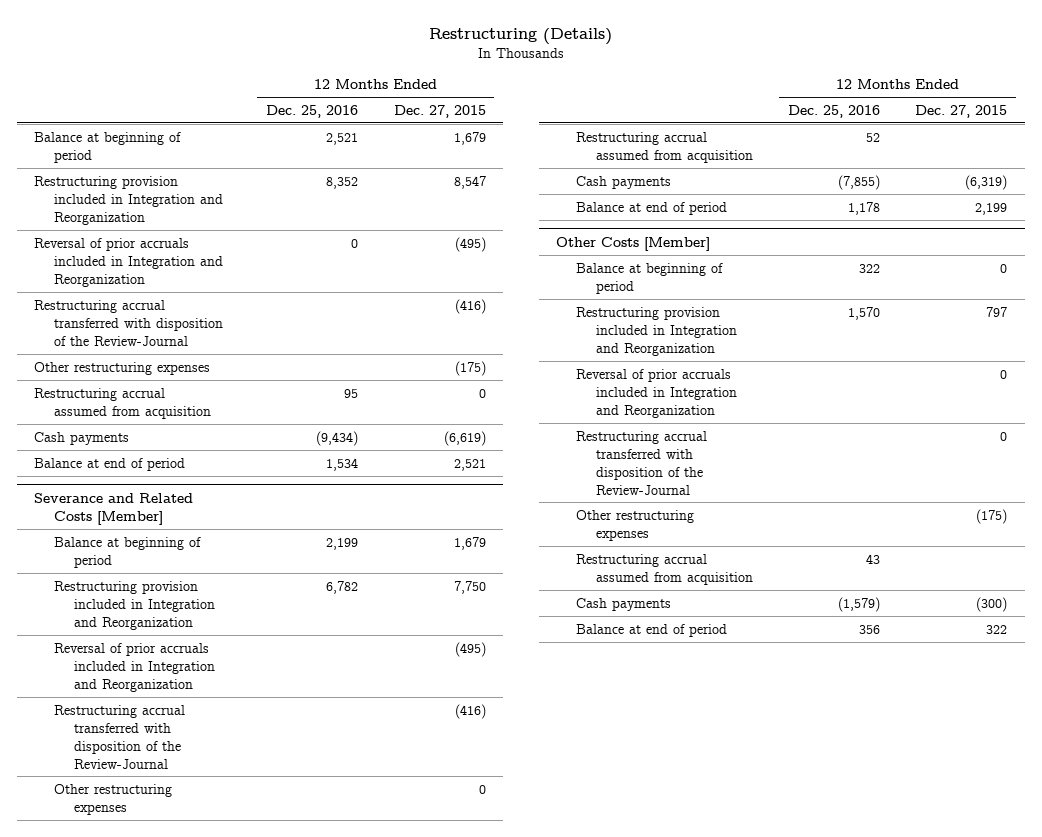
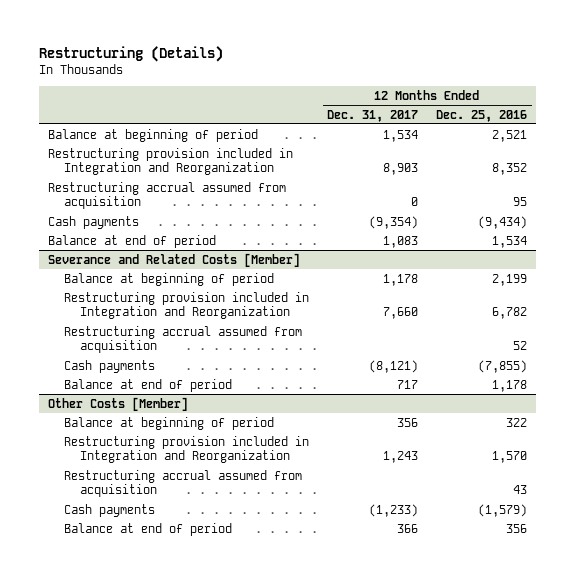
[393,104,486,118] Dec. 27, 2015 -> none
none -> [327,109,419,122] Dec. 31, 2017
[34,237,224,287] Reversal of prior accruals included in Integration and Reorganization -> none
[34,299,224,346] Restructuring accrual transferred with disposition of the Review-Journal -> none
[34,361,211,375] Other restructuring expenses -> none
[54,642,215,692] Reversal of prior accruals included in Integration and Reorganization -> none
[54,704,186,769] Restructuring accrual transferred with disposition of the Review-Journal -> none
[54,783,173,815] Other restructuring expenses -> none
[575,368,737,418] Reversal of prior accruals included in Integration and Reorganization -> none
[575,430,707,495] Restructuring accrual transferred with disposition of the Review-Journal -> none
[575,509,694,541] Other restructuring expenses -> none

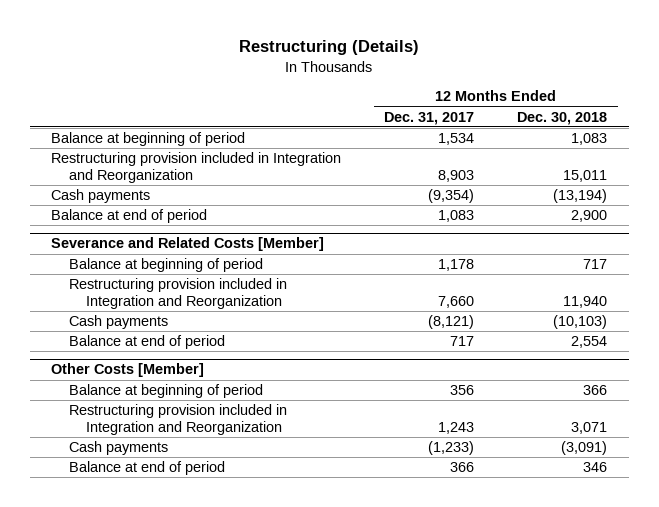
[436,109,528,122] Dec. 25, 2016 -> none
none -> [517,111,608,125] Dec. 30, 2018
[48,181,287,210] Restructuring accrual assumed from acquisition -> none
[64,325,303,354] Restructuring accrual assumed from acquisition -> none
[64,469,303,498] Restructuring accrual assumed from acquisition -> none

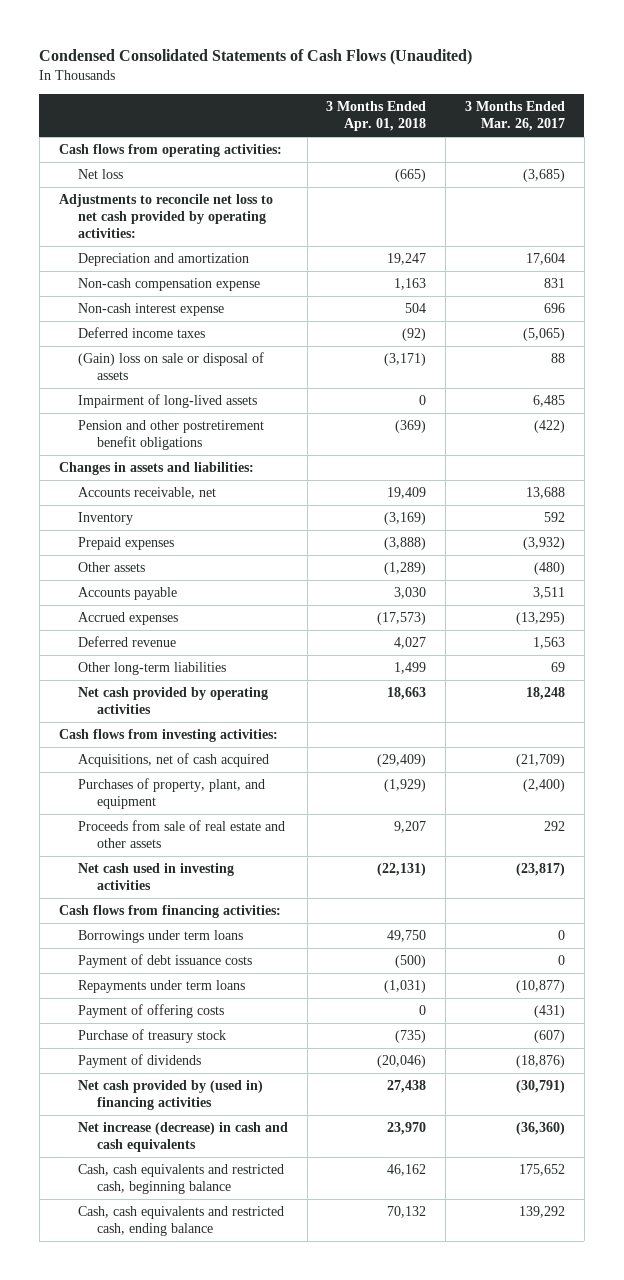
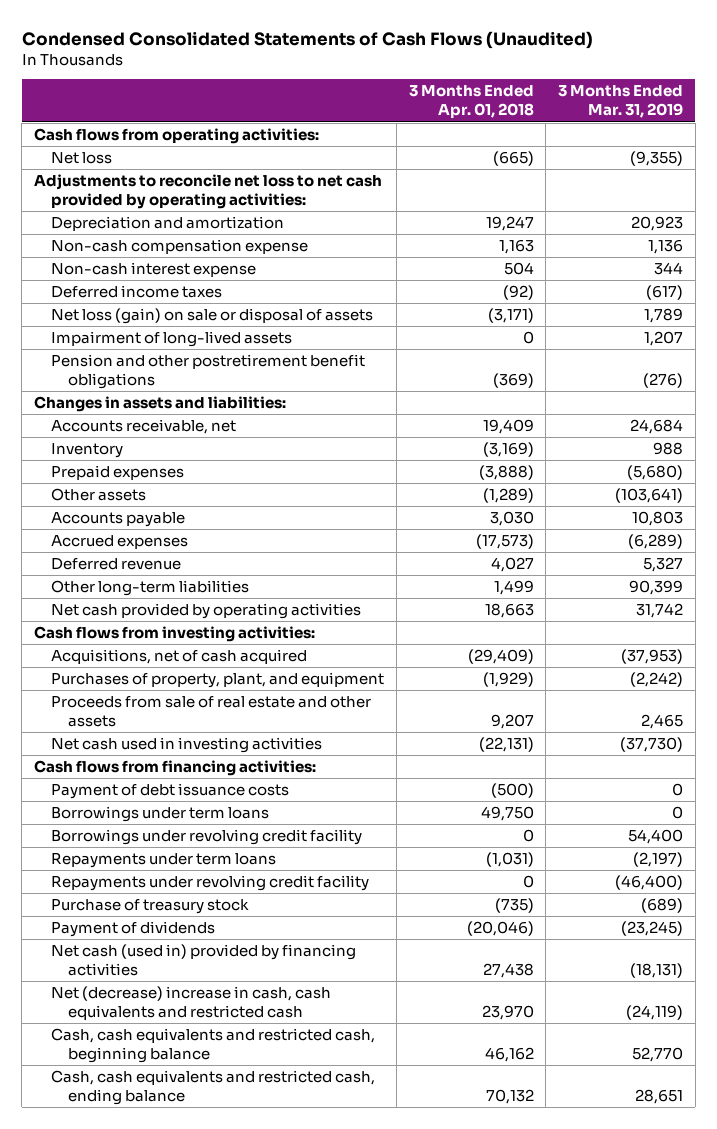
[465,101,566,132] 3 Months Ended Mar. 26, 2017 -> none
none -> [558,85,684,119] 3 Months Ended Mar. 31, 2019
[77,351,264,381] (Gain) loss on sale or disposal of assets -> [51,308,374,325] Net loss (gain) on sale or disposal of assets
[77,929,243,943] Borrowings under term loans -> [51,806,270,823] Borrowings under term loans
none -> [51,829,363,846] Borrowings under revolving credit facility
[77,1003,224,1018] Payment of offering costs -> none
none -> [51,875,370,892] Repayments under revolving credit facility
[77,1079,263,1111] Net cash provided by (used in) financing activities -> [51,944,357,977] Net cash (used in) provided by financing activities
[77,1121,288,1153] Net increase (decrease) in cash and cash equivalents -> [51,986,332,1021] Net (decrease) increase in cash, cash equivalents and restricted cash

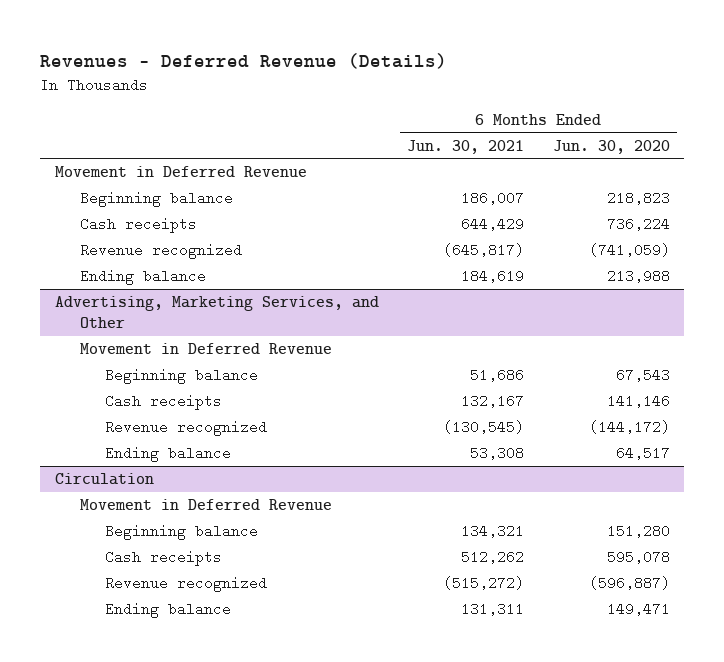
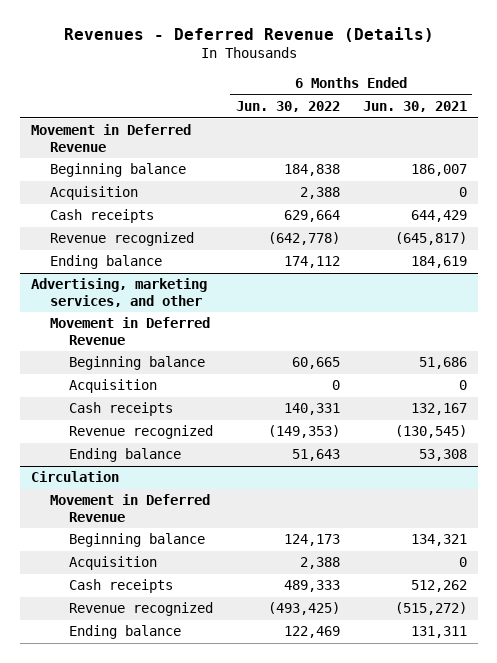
[552,139,670,154] Jun. 30, 2020 -> none
none -> [235,100,340,112] Jun. 30, 2022
none -> [50,186,139,201] Acquisition
[54,296,379,329] Advertising, Marketing Services, and Other -> [30,278,207,307] Advertising, marketing services, and other
none -> [69,379,158,394] Acquisition
none -> [69,556,158,571] Acquisition

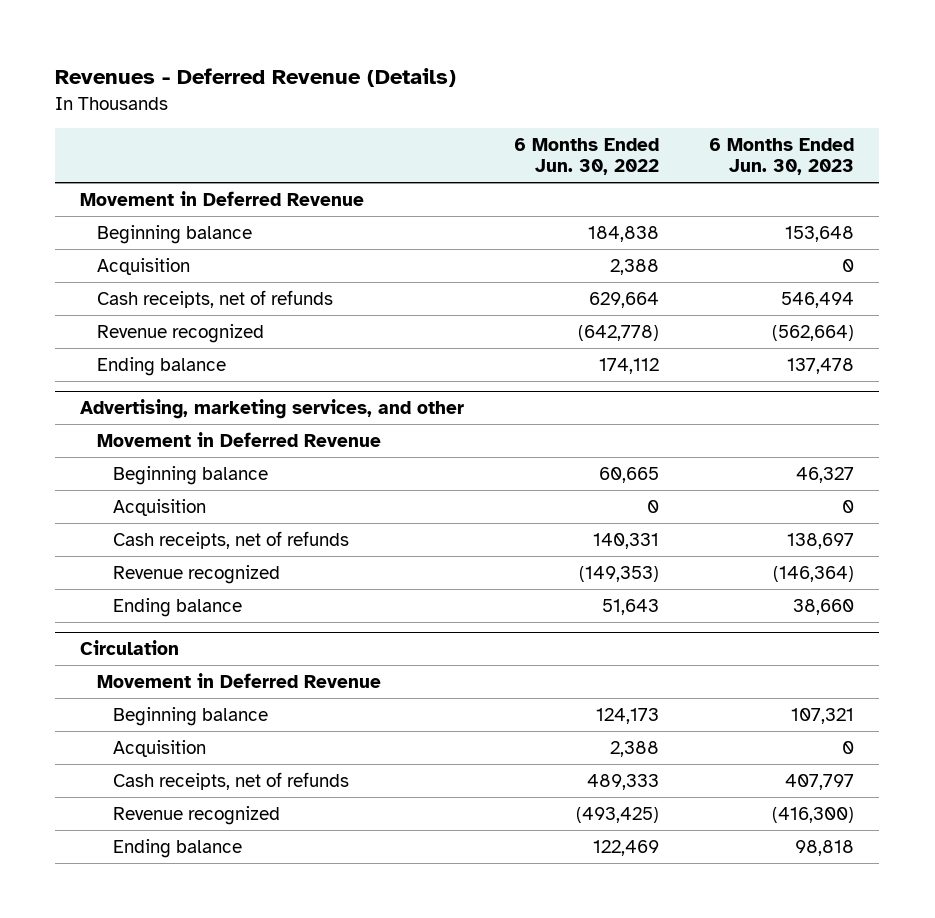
[362,100,467,112] Jun. 30, 2021 -> none
none -> [709,137,855,176] 6 Months Ended Jun. 30, 2023
[50,209,155,224] Cash receipts -> [96,289,333,308] Cash receipts, net of refunds
[69,402,174,417] Cash receipts -> [113,530,350,549] Cash receipts, net of refunds
[69,579,174,594] Cash receipts -> [113,771,350,790] Cash receipts, net of refunds

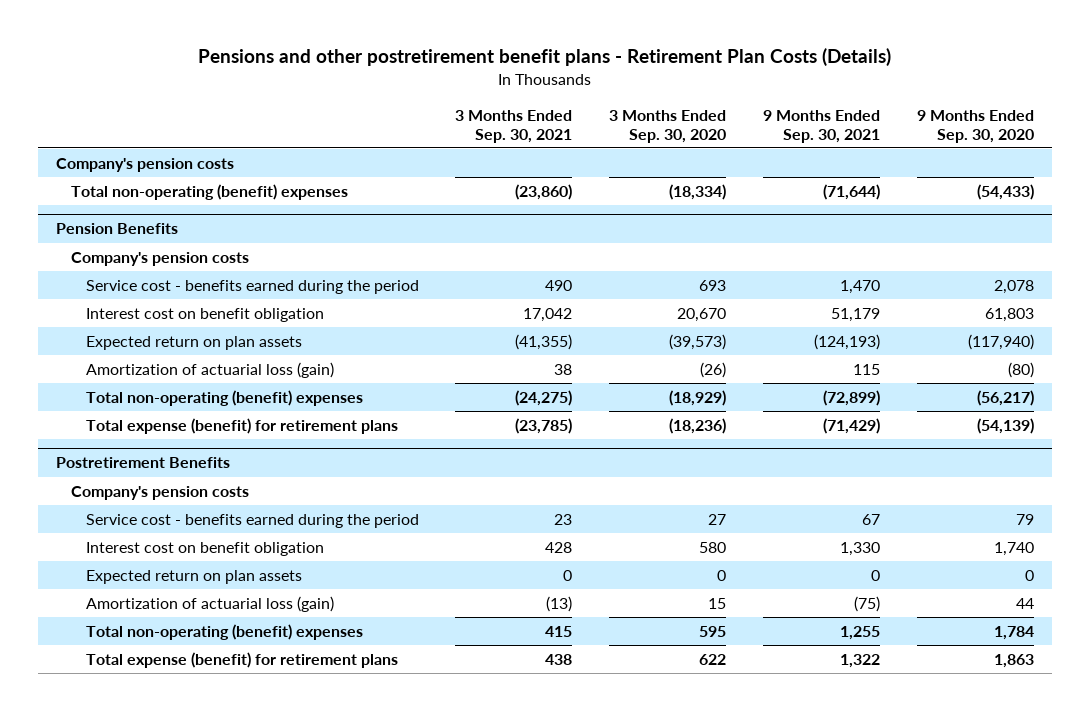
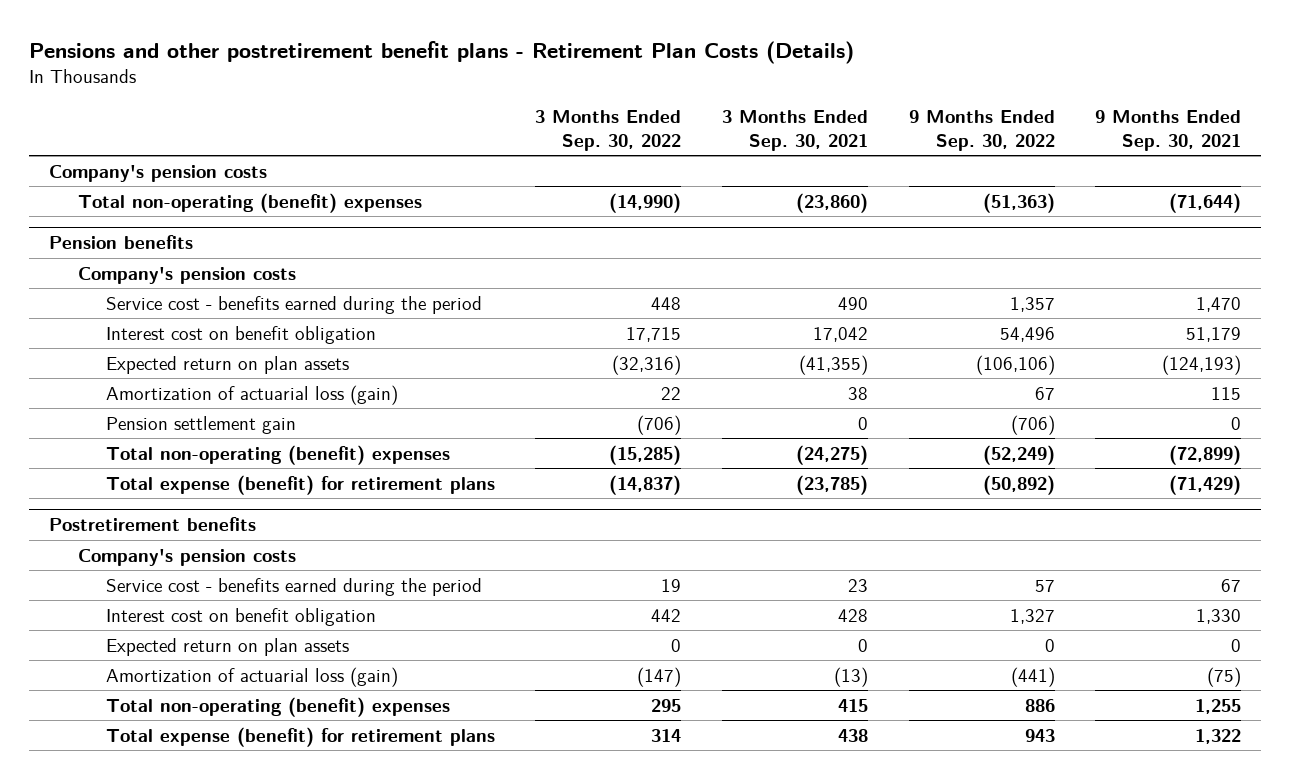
[609,109,727,143] 3 Months Ended Sep. 30, 2020 -> none
[916,109,1034,143] 9 Months Ended Sep. 30, 2020 -> none
none -> [535,110,682,151] 3 Months Ended Sep. 30, 2022
none -> [908,110,1055,151] 9 Months Ended Sep. 30, 2022
[56,223,179,235] Pension Benefits -> [49,235,194,250] Pension benefits
none -> [105,415,296,434] Pension settlement gain
[56,457,231,469] Postretirement Benefits -> [49,517,257,532] Postretirement benefits

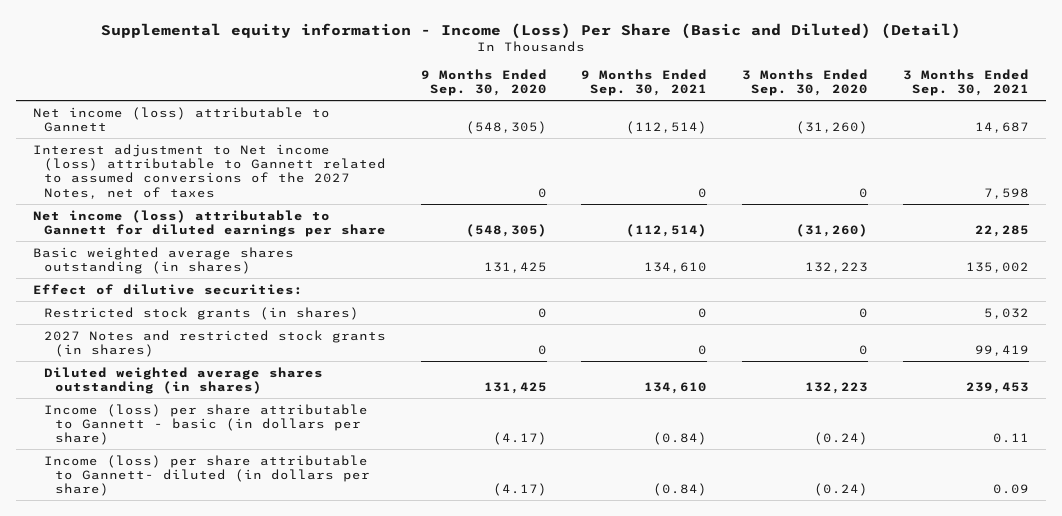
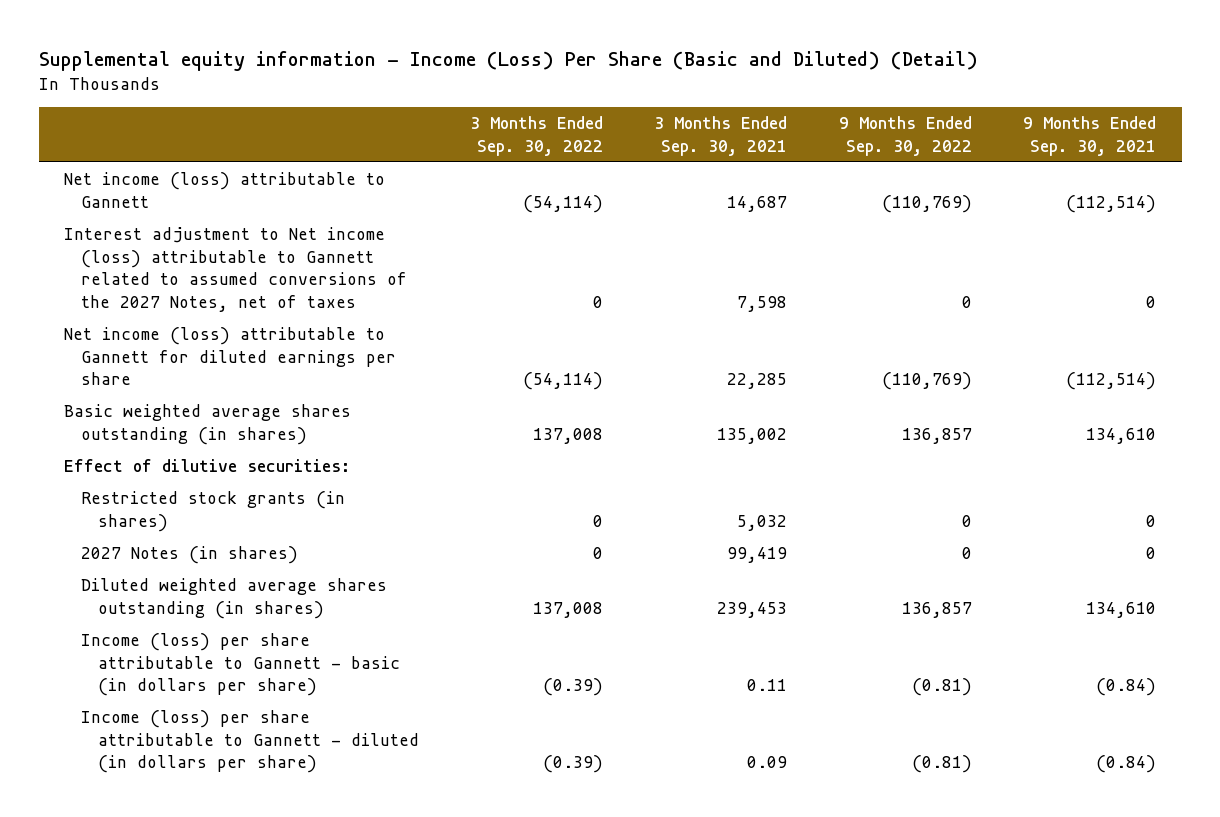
[420,68,547,97] 9 Months Ended Sep. 30, 2020 -> none
[742,68,869,97] 3 Months Ended Sep. 30, 2020 -> none
none -> [470,116,604,156] 3 Months Ended Sep. 30, 2022
none -> [838,116,972,156] 9 Months Ended Sep. 30, 2022
[44,329,387,357] 2027 Notes and restricted stock grants (in shares) -> [81,546,299,565] 2027 Notes (in shares)
[44,454,371,497] Income (loss) per share attributable to Gannett- diluted (in dollars per share) -> [81,710,419,774] Income (loss) per share attributable to Gannett - diluted (in dollars per share)

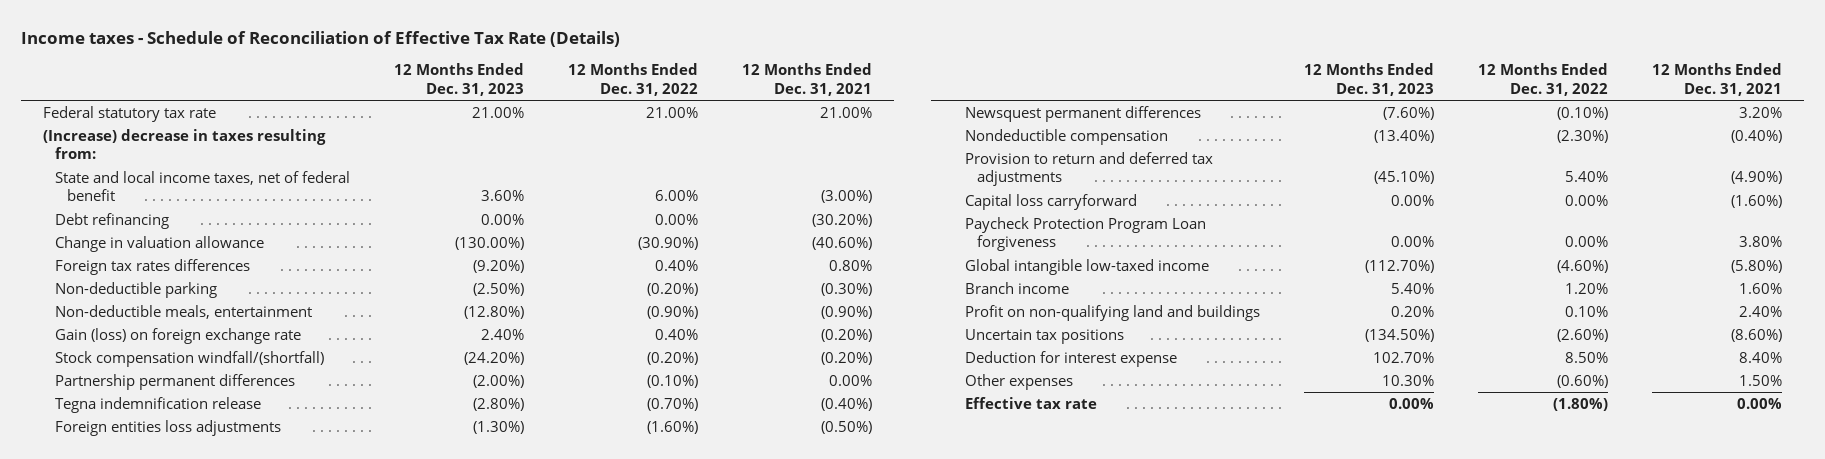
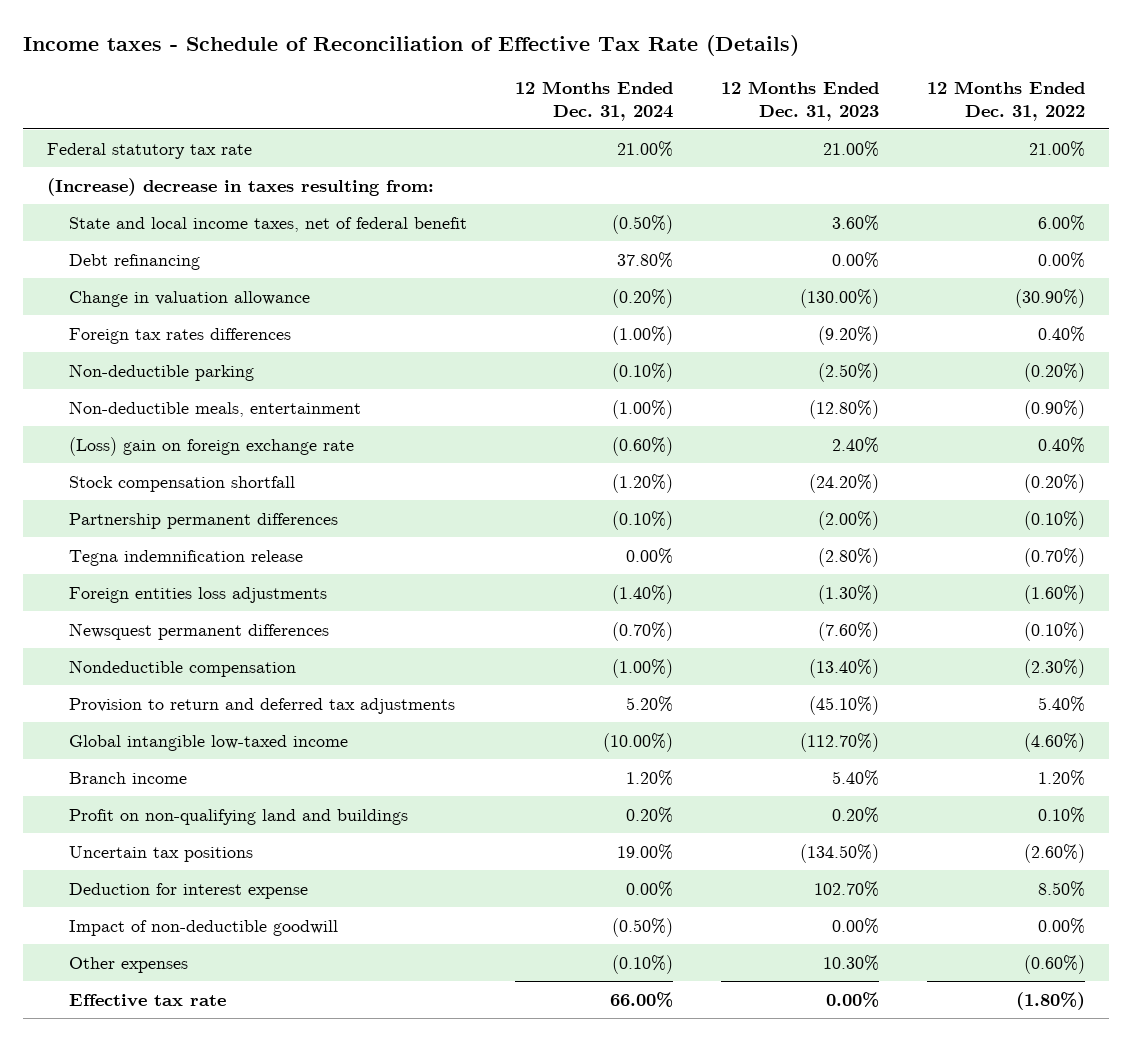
[742,63,873,97] 12 Months Ended Dec. 31, 2021 -> none
none -> [514,80,673,121] 12 Months Ended Dec. 31, 2024
[54,327,301,344] Gain (loss) on foreign exchange rate -> [69,436,355,456] (Loss) gain on foreign exchange rate
[54,350,324,367] Stock compensation windfall/(shortfall) -> [69,475,296,492] Stock compensation shortfall
[965,193,1138,210] Capital loss carryforward -> none
[965,216,1207,252] Paycheck Protection Program Loan forgiveness -> none
none -> [69,919,339,936] Impact of non-deductible goodwill

